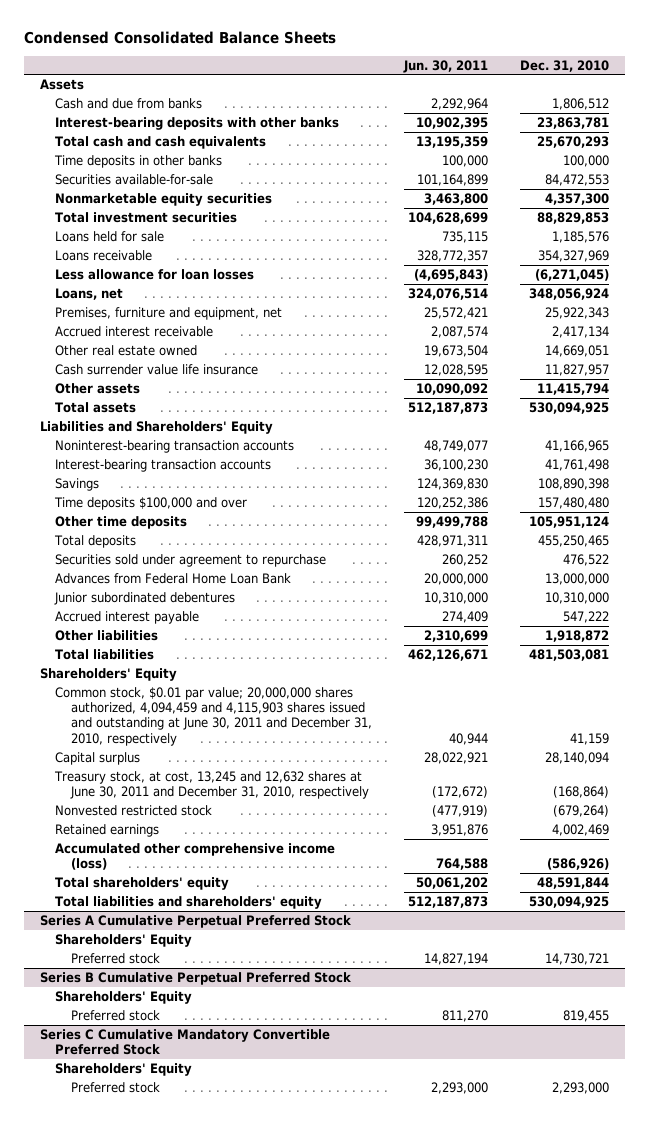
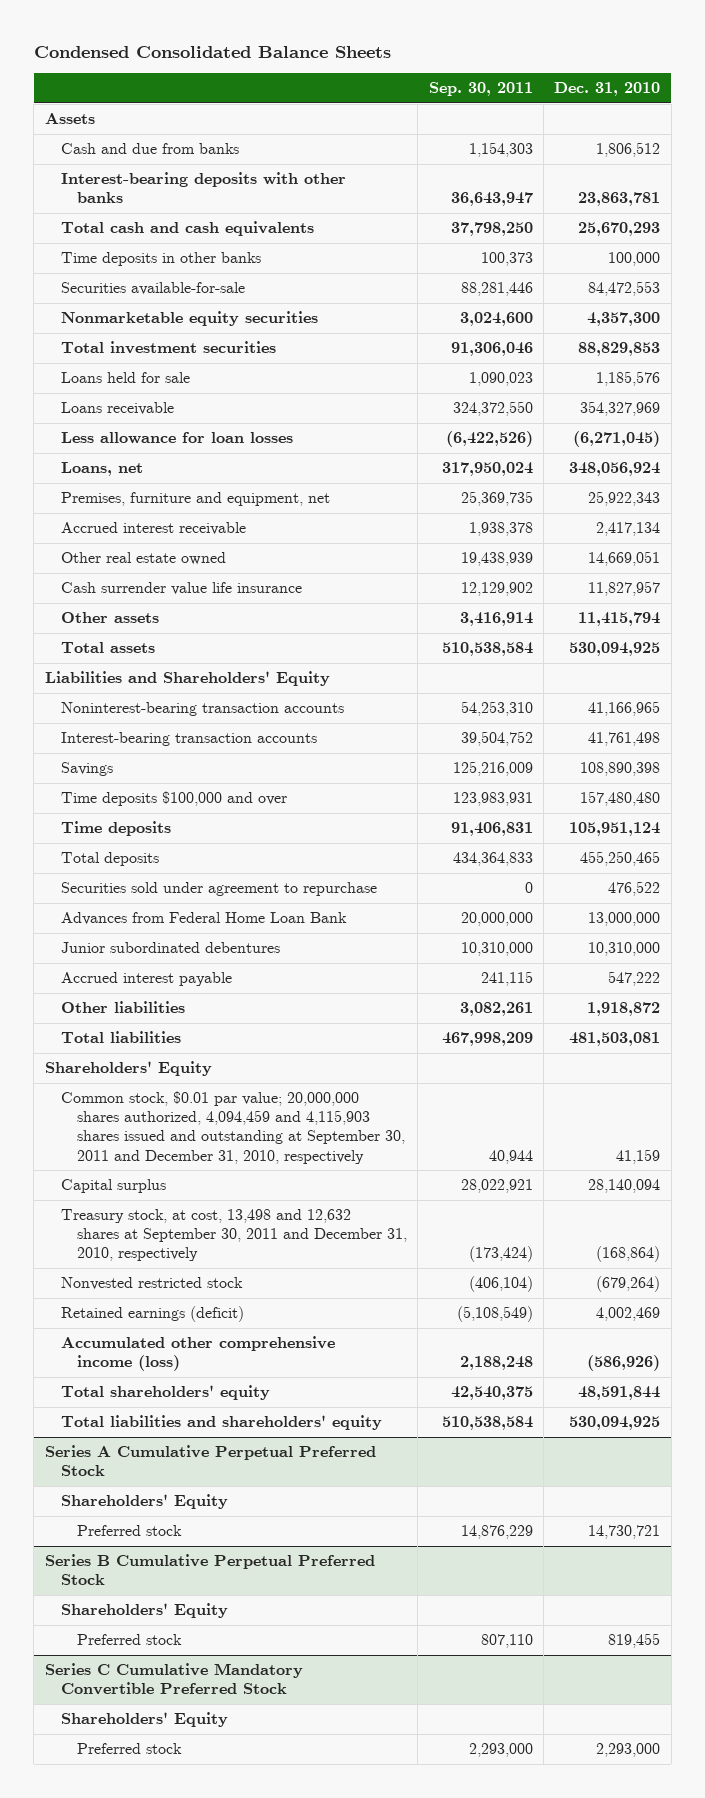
[403,59,489,73] Jun. 30, 2011 -> none
none -> [428,82,533,97] Sep. 30, 2011
[55,515,188,529] Other time deposits -> [60,821,171,837] Time deposits
[55,686,372,746] Common stock, $0.01 par value; 20,000,000 shares authorized, 4,094,459 and 4,115,903 shares issued and outstanding at June 30, 2011 and December 31, 2010, respectively -> [60,1091,406,1164] Common stock, $0.01 par value; 20,000,000 shares authorized, 4,094,459 and 4,115,903 shares issued and outstanding at September 30, 2011 and December 31, 2010, respectively
[54,770,369,800] Treasury stock, at cost, 13,245 and 12,632 shares at June 30, 2011 and December 31, 2010, respectively -> [60,1209,408,1262] Treasury stock, at cost, 13,498 and 12,632 shares at September 30, 2011 and December 31, 2010, respectively
[55,823,160,837] Retained earnings -> [60,1306,244,1323] Retained earnings (deficit)

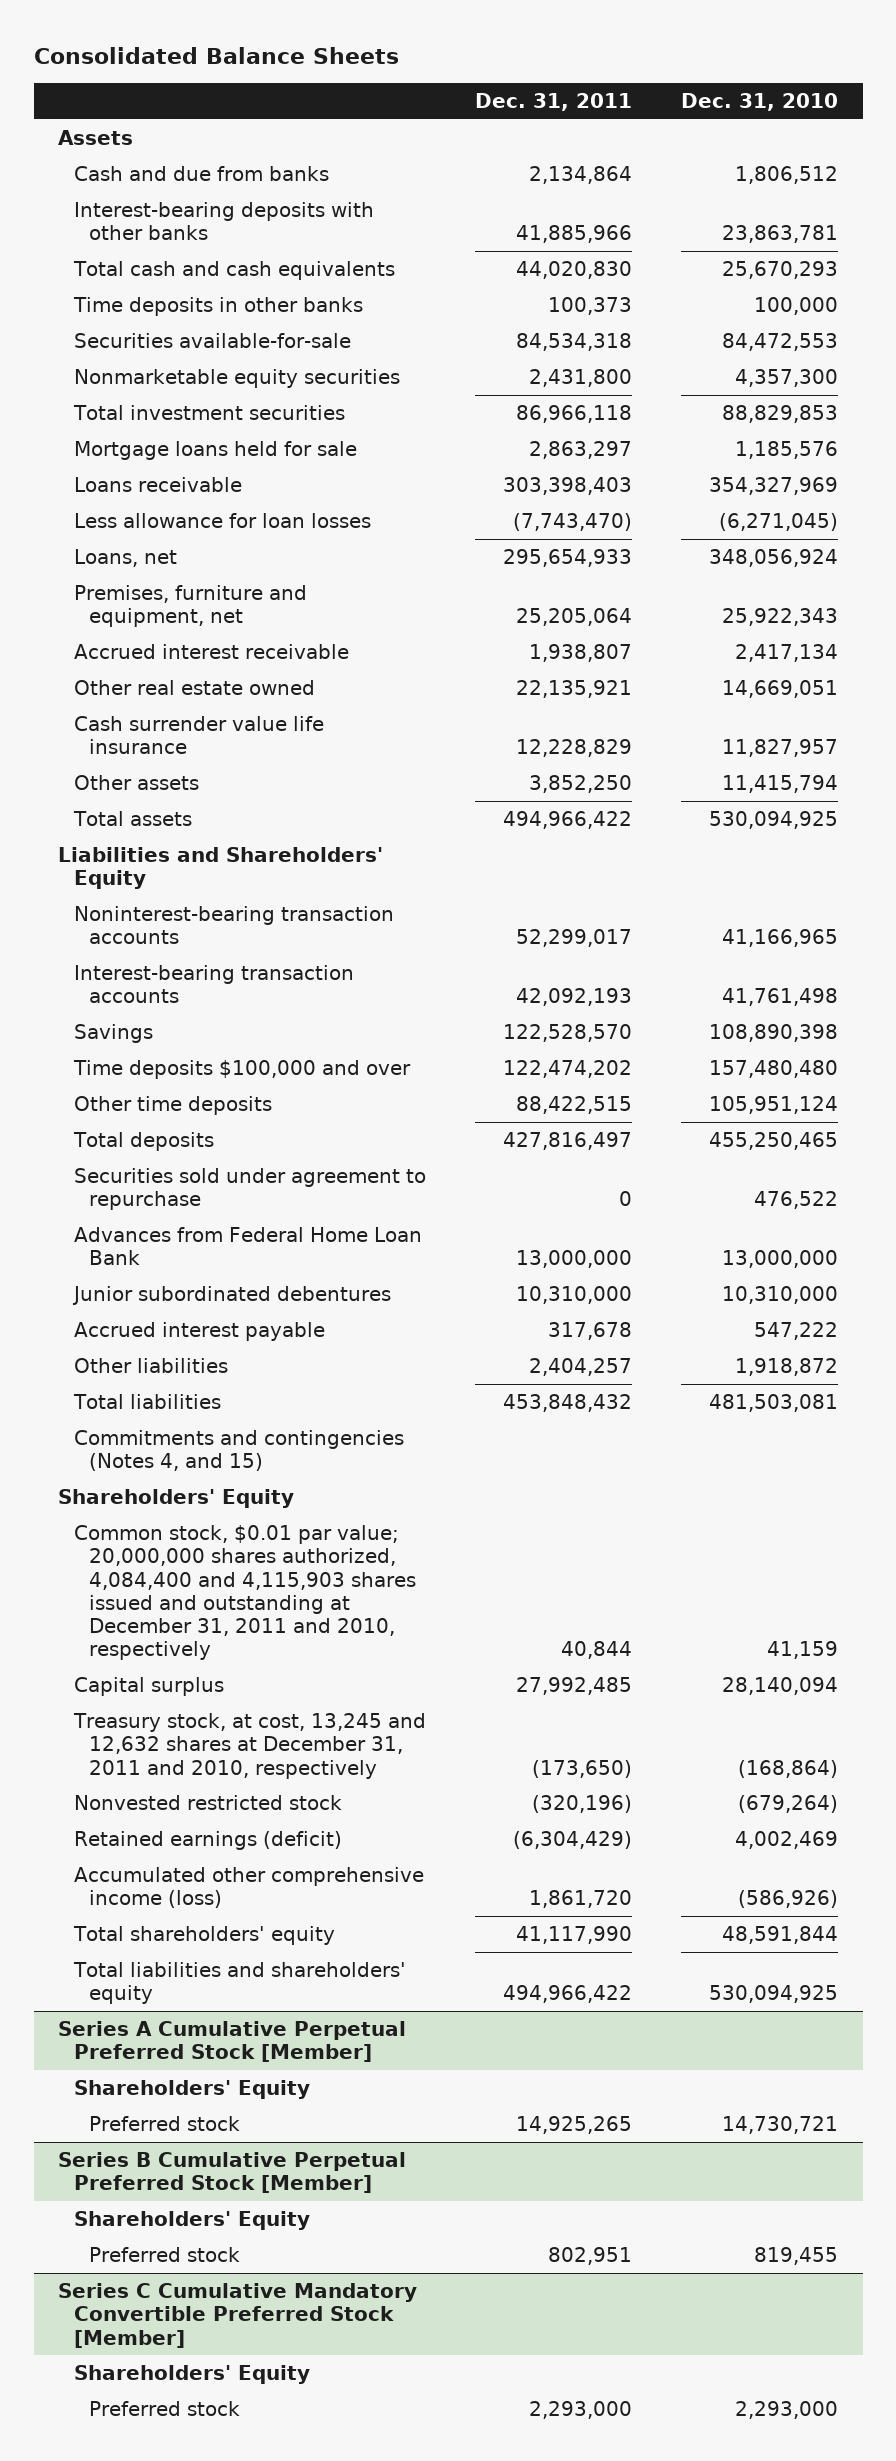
[33,45,391,58] Condensed Consolidated Balance Sheets -> [33,46,399,64] Consolidated Balance Sheets
[428,82,533,97] Sep. 30, 2011 -> none
none -> [474,92,632,111] Dec. 31, 2011
[60,372,190,384] Loans held for sale -> [73,441,357,461] Mortgage loans held for sale
[60,821,171,837] Time deposits -> [73,1096,272,1116] Other time deposits
none -> [73,1430,404,1472] Commitments and contingencies (Notes 4, and 15)
[60,1091,406,1164] Common stock, $0.01 par value; 20,000,000 shares authorized, 4,094,459 and 4,115,903 shares issued and outstanding at September 30, 2011 and December 31, 2010, respectively -> [73,1525,417,1661] Common stock, $0.01 par value; 20,000,000 shares authorized, 4,084,400 and 4,115,903 shares issued and outstanding at December 31, 2011 and 2010, respectively
[60,1209,408,1262] Treasury stock, at cost, 13,498 and 12,632 shares at September 30, 2011 and December 31, 2010, respectively -> [72,1713,426,1779] Treasury stock, at cost, 13,245 and 12,632 shares at December 31, 2011 and 2010, respectively
[44,1445,376,1477] Series A Cumulative Perpetual Preferred Stock -> [58,2021,407,2063] Series A Cumulative Perpetual Preferred Stock [Member]
[44,1554,375,1586] Series B Cumulative Perpetual Preferred Stock -> [58,2152,407,2194] Series B Cumulative Perpetual Preferred Stock [Member]
[44,1663,303,1696] Series C Cumulative Mandatory Convertible Preferred Stock -> [58,2283,418,2348] Series C Cumulative Mandatory Convertible Preferred Stock [Member]

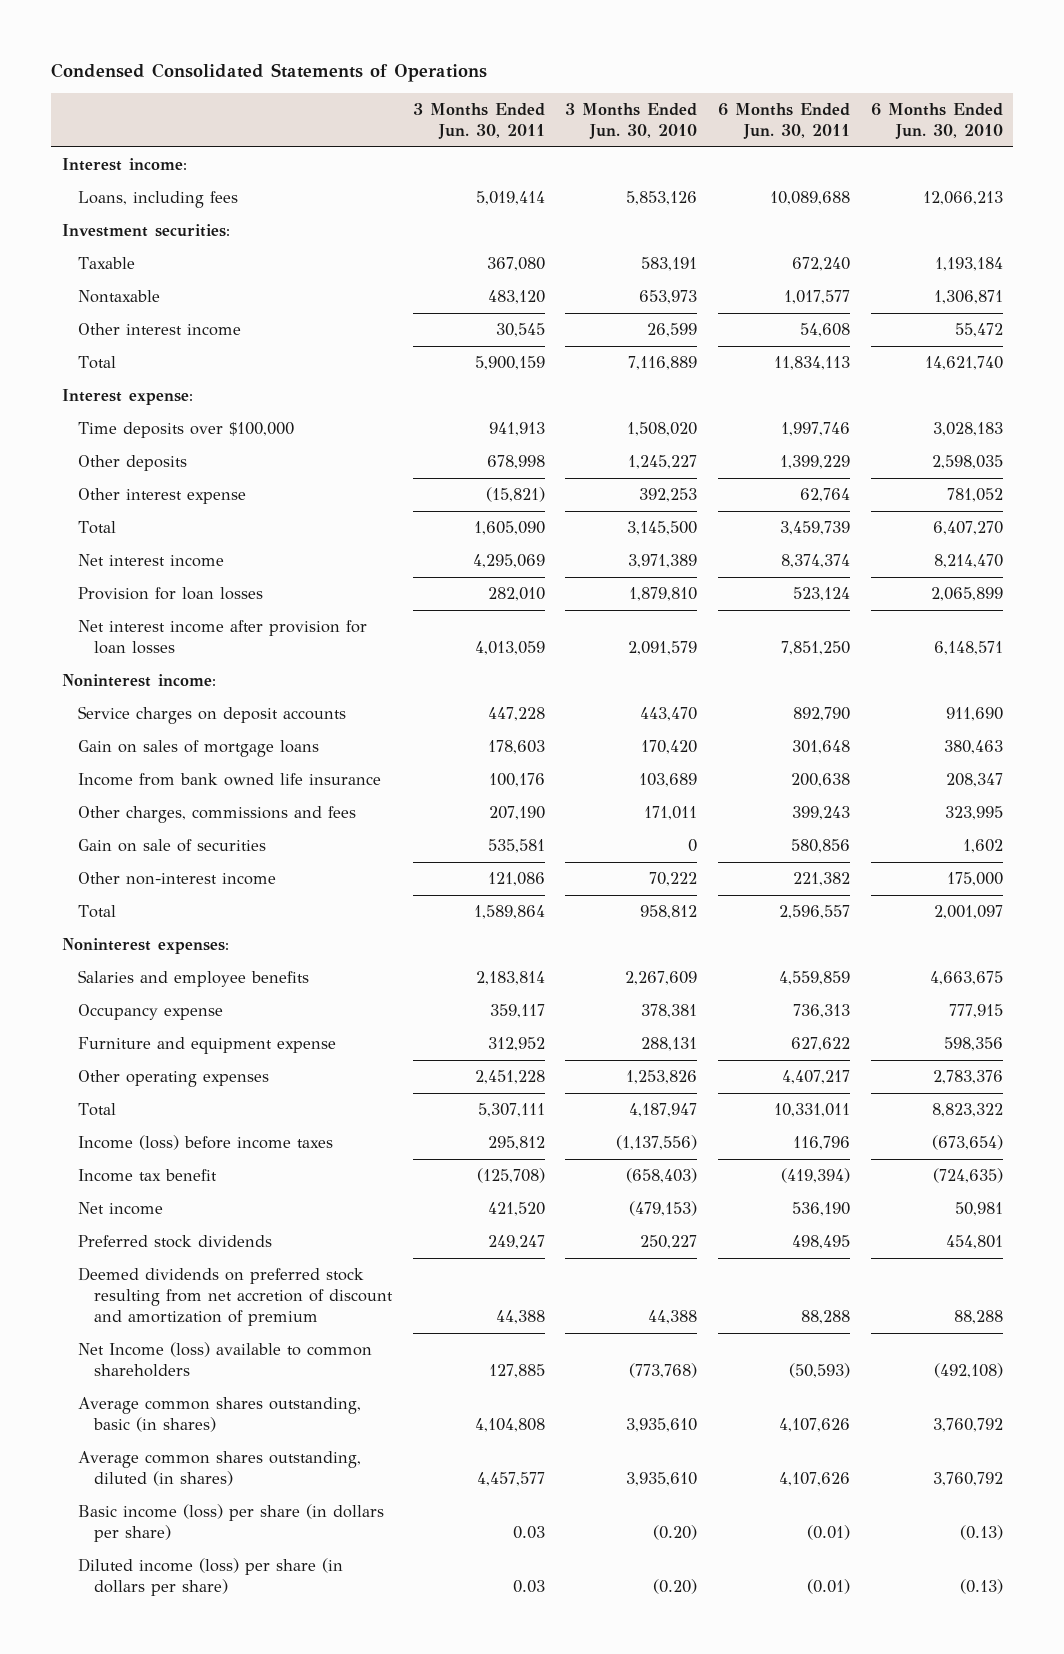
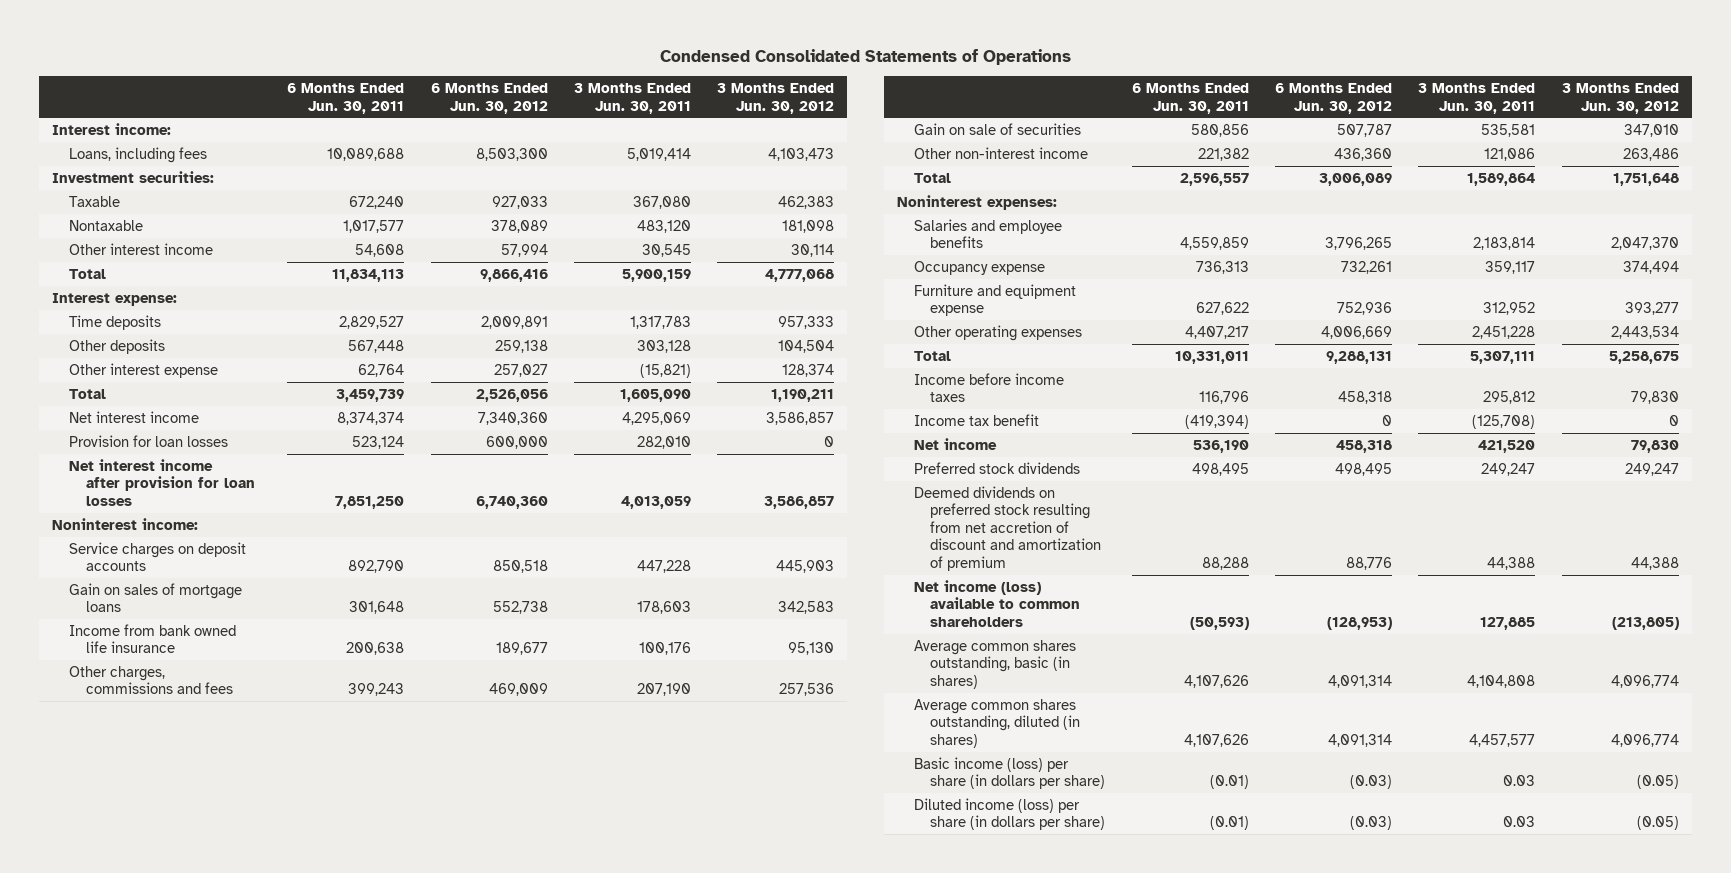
[565,102,698,139] 3 Months Ended Jun. 30, 2010 -> none
[870,102,1003,139] 6 Months Ended Jun. 30, 2010 -> none
none -> [430,82,548,114] 6 Months Ended Jun. 30, 2012
none -> [717,82,835,114] 3 Months Ended Jun. 30, 2012
[77,421,294,438] Time deposits over $100,000 -> [69,314,162,330] Time deposits
[488,421,545,436] 941,913 -> [630,315,692,329] 1,317,783
[781,421,851,436] 1,997,746 -> [339,315,405,329] 2,829,527
[486,454,545,469] 678,998 -> [637,339,692,353] 303,128
[780,454,851,469] 1,399,229 -> [348,339,405,353] 567,448
[77,1134,333,1150] Income (loss) before income taxes -> [913,372,1064,403] Income before income taxes
[77,1341,372,1378] Net Income (loss) available to common shareholders -> [913,579,1081,627] Net income (loss) available to common shareholders

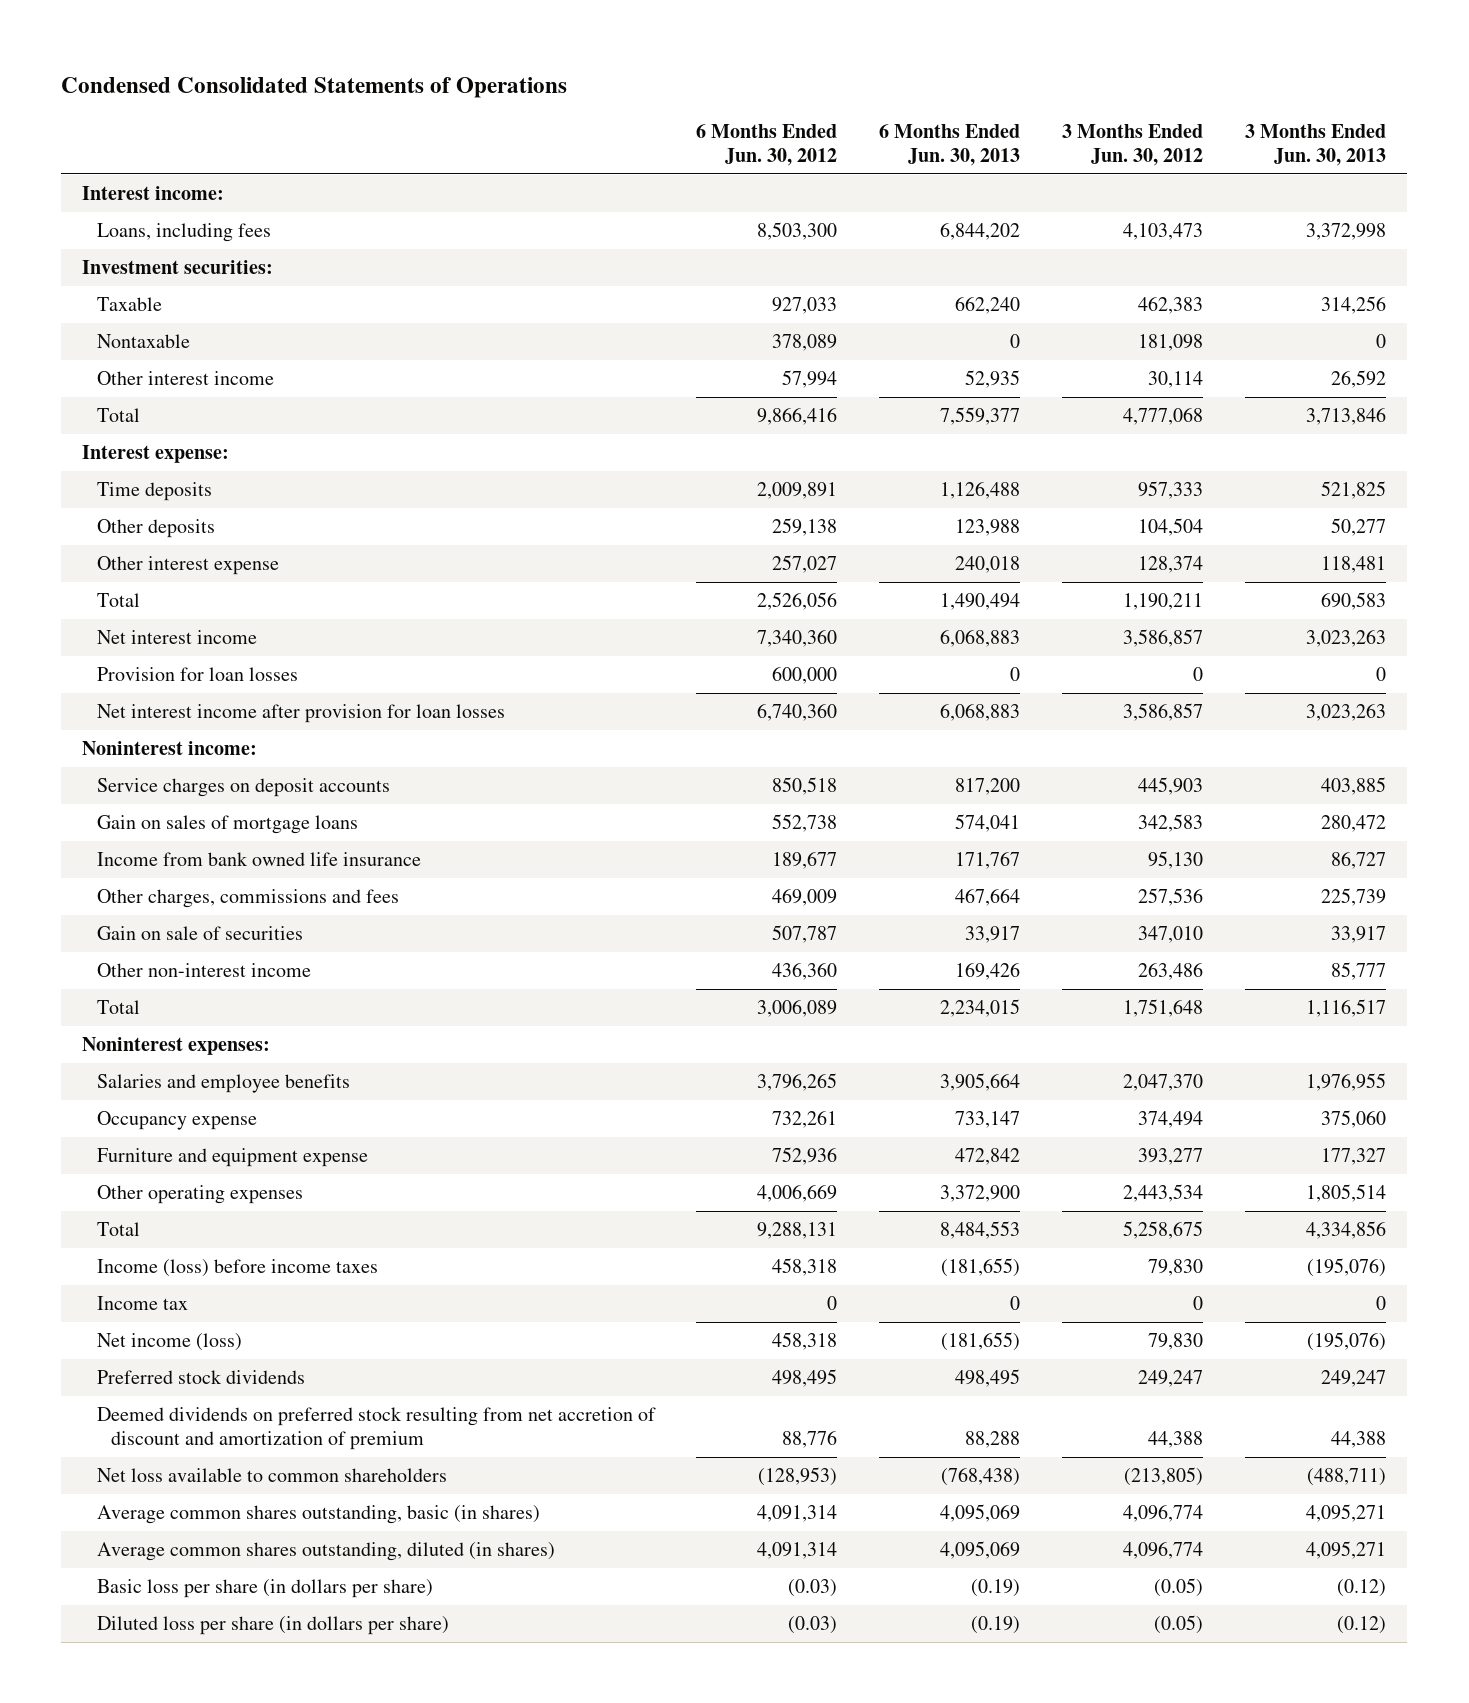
[287,82,405,114] 6 Months Ended Jun. 30, 2011 -> none
[574,82,692,114] 3 Months Ended Jun. 30, 2011 -> none
none -> [879,123,1021,167] 6 Months Ended Jun. 30, 2013
none -> [1245,123,1387,167] 3 Months Ended Jun. 30, 2013
[913,372,1064,403] Income before income taxes -> [96,1259,378,1278] Income (loss) before income taxes
[913,413,1039,426] Income tax benefit -> [96,1296,188,1311] Income tax
[913,437,997,450] Net income -> [96,1333,242,1352] Net income (loss)
[913,579,1081,627] Net income (loss) available to common shareholders -> [96,1468,447,1483] Net loss available to common shareholders
[913,756,1106,790] Basic income (loss) per share (in dollars per share) -> [96,1579,433,1599] Basic loss per share (in dollars per share)
[913,797,1106,831] Diluted income (loss) per share (in dollars per share) -> [96,1616,449,1636] Diluted loss per share (in dollars per share)

